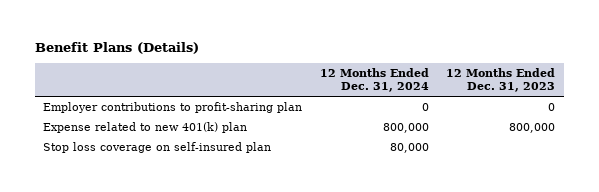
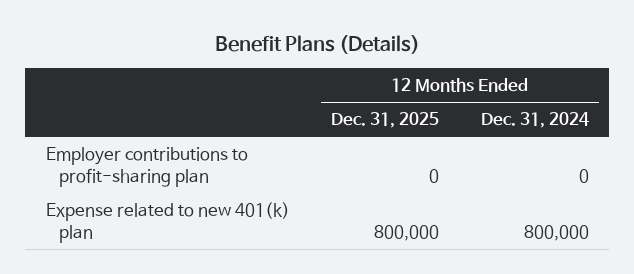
[446,67,556,93] 12 Months Ended Dec. 31, 2023 -> none
none -> [331,112,440,129] Dec. 31, 2025
[43,141,272,153] Stop loss coverage on self-insured plan -> none

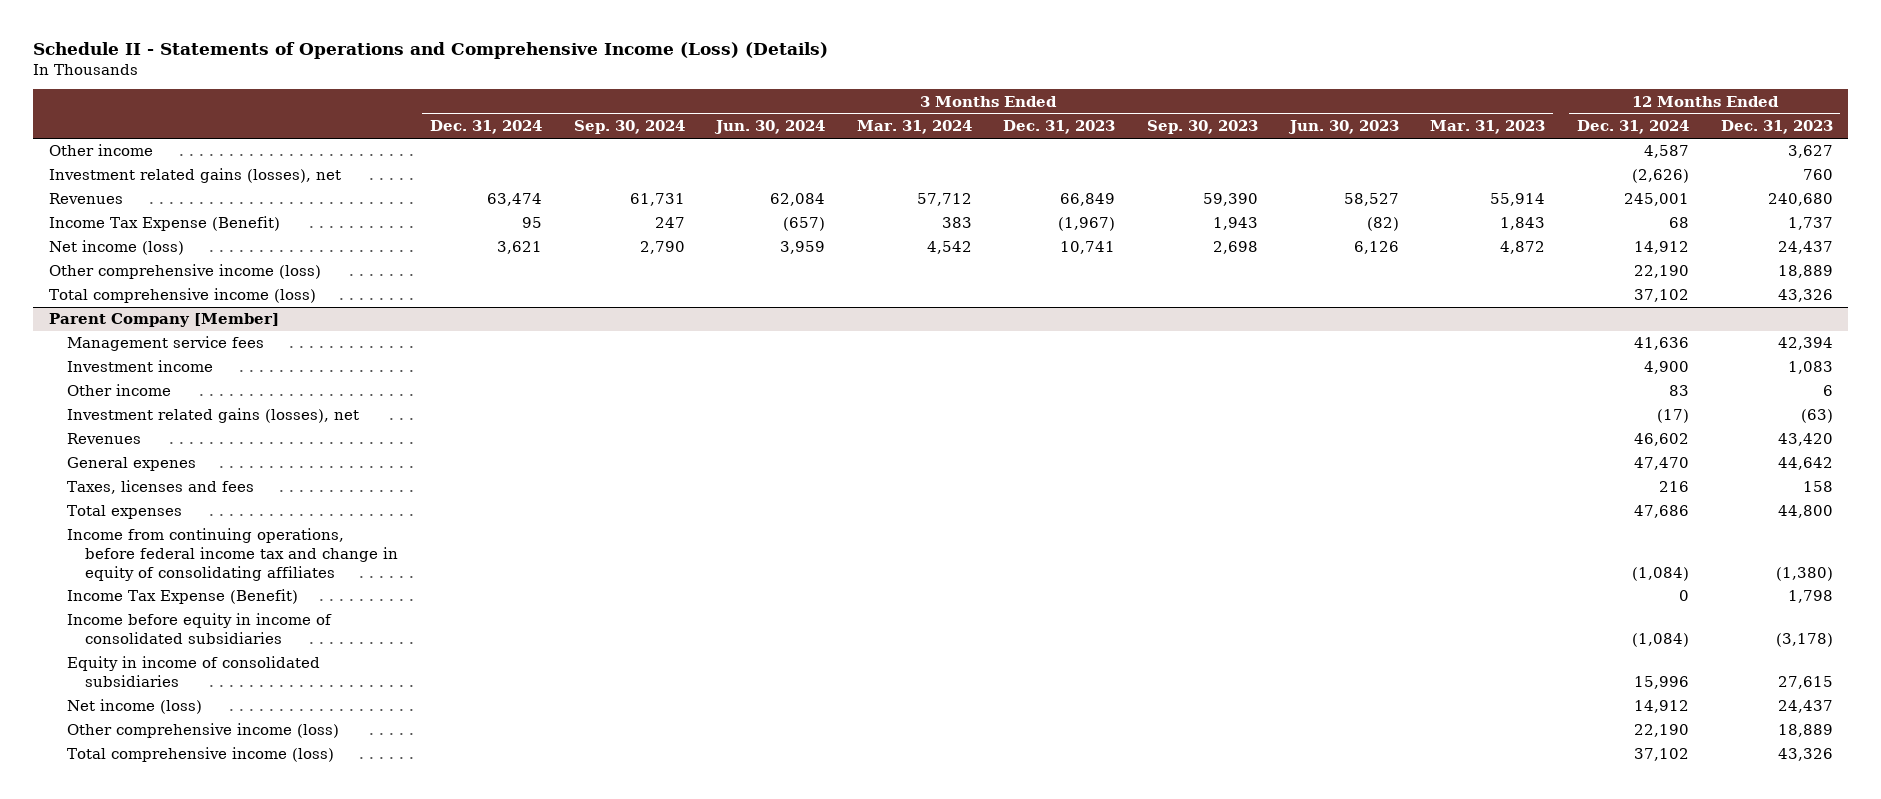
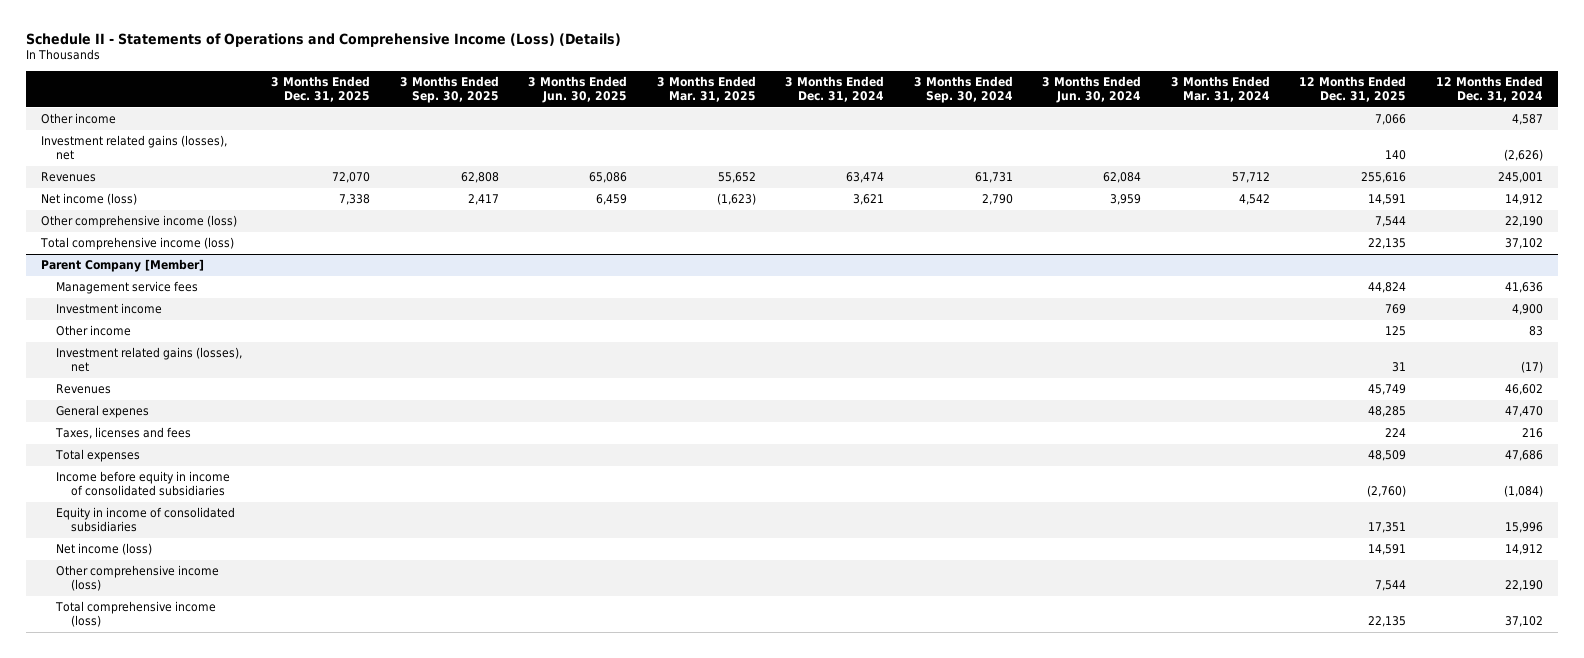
[1003,120,1116,135] Dec. 31, 2023 -> none
[1147,120,1259,135] Sep. 30, 2023 -> none
[1287,120,1399,135] Jun. 30, 2023 -> none
[1430,120,1546,135] Mar. 31, 2023 -> none
[1720,120,1833,135] Dec. 31, 2023 -> none
none -> [271,76,371,103] 3 Months Ended Dec. 31, 2025
none -> [399,76,499,104] 3 Months Ended Sep. 30, 2025
none -> [528,76,628,104] 3 Months Ended Jun. 30, 2025
none -> [656,76,756,103] 3 Months Ended Mar. 31, 2025
none -> [1299,76,1407,103] 12 Months Ended Dec. 31, 2025
[48,216,280,232] Income Tax Expense (Benefit) -> none
[67,528,399,581] Income from continuing operations, before federal income tax and change in equity of consolidating affiliates -> none
[67,589,299,605] Income Tax Expense (Benefit) -> none

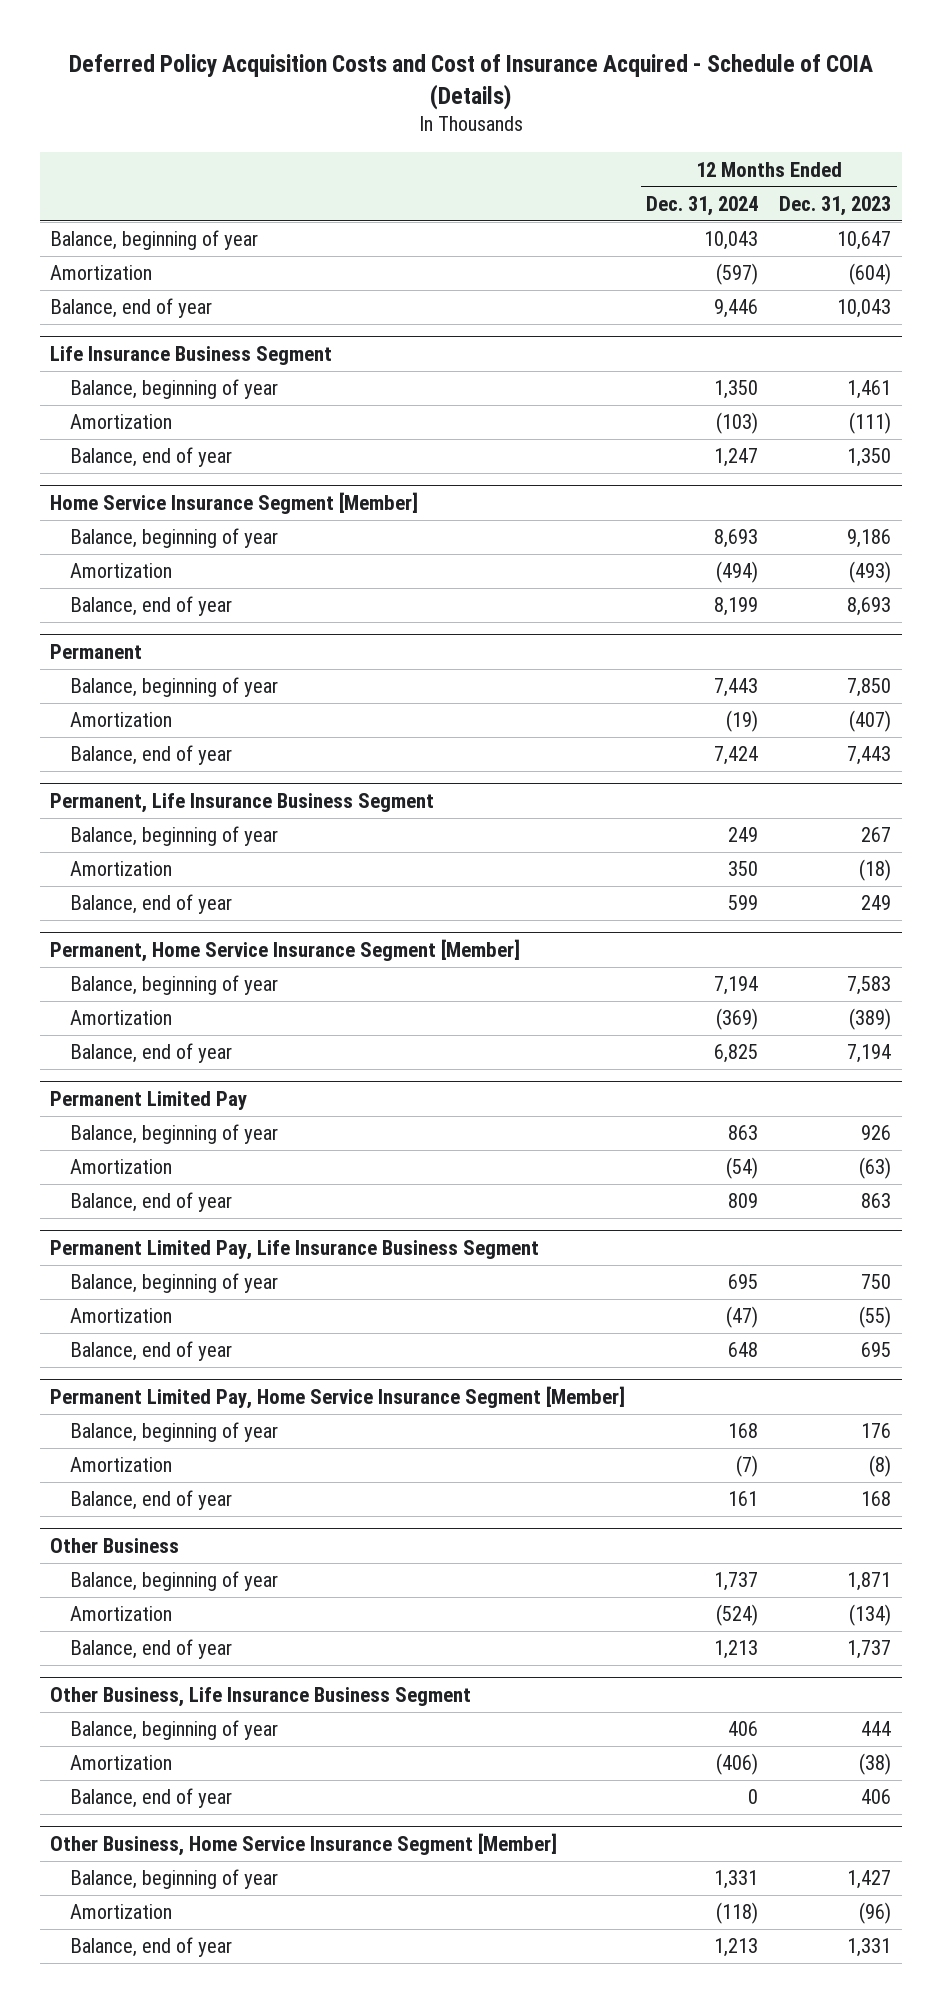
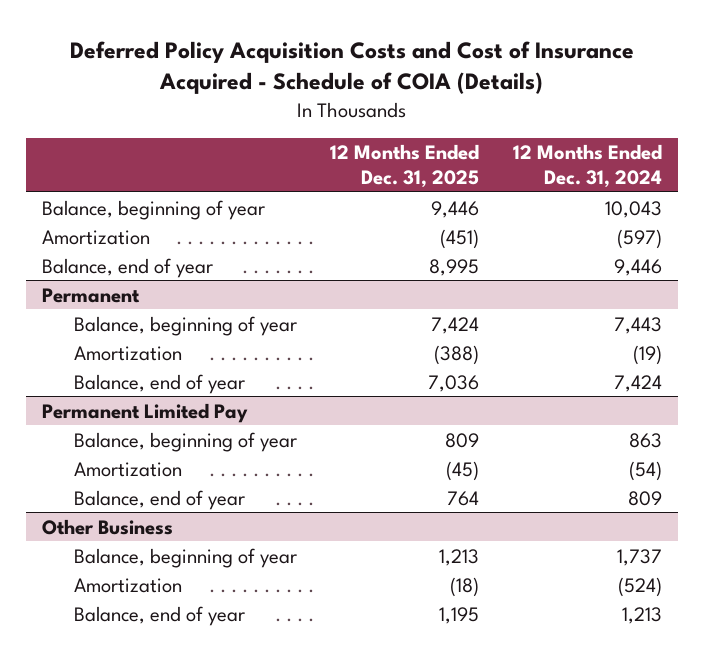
[779,195,892,216] Dec. 31, 2023 -> none
none -> [330,144,480,188] 12 Months Ended Dec. 31, 2025
[50,346,333,366] Life Insurance Business Segment -> none
[69,379,278,400] Balance, beginning of year -> none
[69,414,172,430] Amortization -> none
[69,447,232,468] Balance, end of year -> none
[50,492,419,515] Home Service Insurance Segment [Member] -> none
[69,528,278,549] Balance, beginning of year -> none
[69,563,172,579] Amortization -> none
[69,596,232,617] Balance, end of year -> none
[50,793,435,814] Permanent, Life Insurance Business Segment -> none
[69,826,278,847] Balance, beginning of year -> none
[69,861,172,877] Amortization -> none
[69,894,232,915] Balance, end of year -> none
[50,939,521,963] Permanent, Home Service Insurance Segment [Member] -> none
[69,975,278,996] Balance, beginning of year -> none
[69,1010,172,1026] Amortization -> none
[69,1043,232,1064] Balance, end of year -> none
[50,1240,540,1261] Permanent Limited Pay, Life Insurance Business Segment -> none
[69,1273,278,1294] Balance, beginning of year -> none
[69,1308,172,1324] Amortization -> none
[69,1341,232,1362] Balance, end of year -> none
[50,1386,626,1410] Permanent Limited Pay, Home Service Insurance Segment [Member] -> none
[69,1422,278,1443] Balance, beginning of year -> none
[69,1457,172,1473] Amortization -> none
[69,1490,232,1511] Balance, end of year -> none
[50,1687,472,1708] Other Business, Life Insurance Business Segment -> none
[69,1720,278,1741] Balance, beginning of year -> none
[69,1755,172,1771] Amortization -> none
[69,1788,232,1809] Balance, end of year -> none
[50,1833,558,1857] Other Business, Home Service Insurance Segment [Member] -> none
[69,1869,278,1890] Balance, beginning of year -> none
[69,1904,172,1920] Amortization -> none
[69,1937,232,1958] Balance, end of year -> none

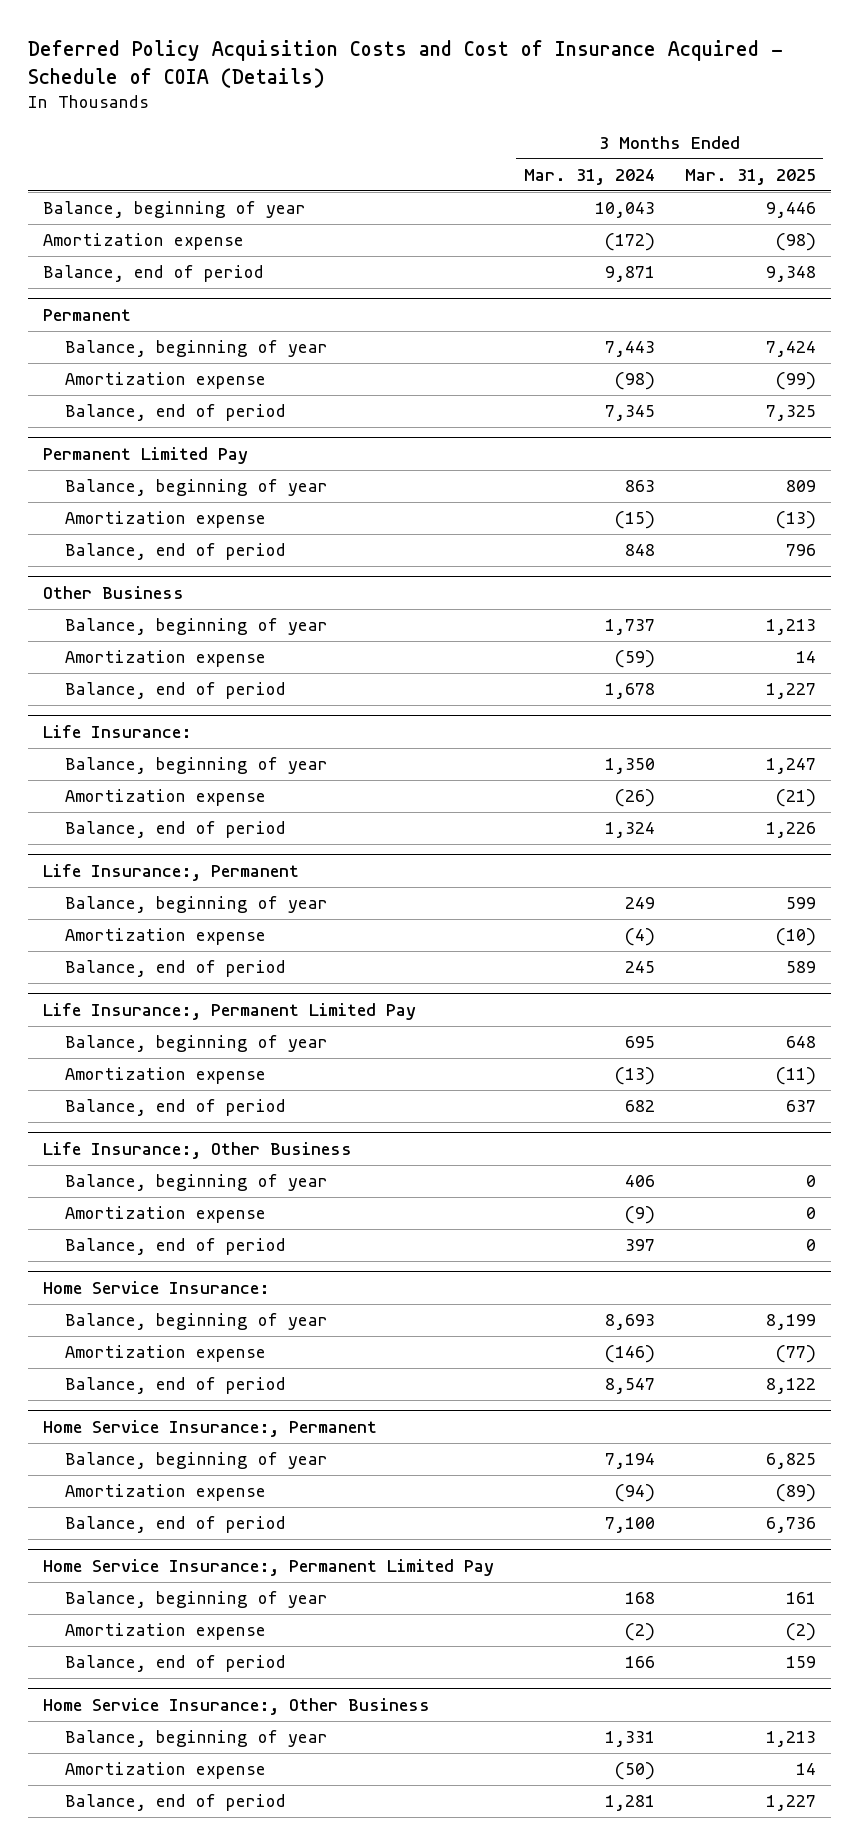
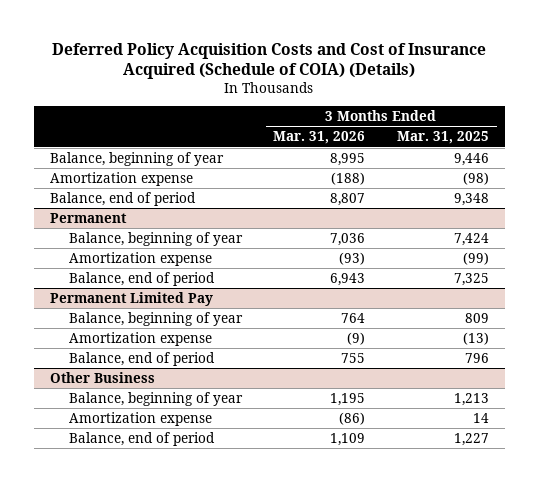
[27,39,783,88] Deferred Policy Acquisition Costs and Cost of Insurance Acquired - Schedule of COIA (Details) -> [52,42,487,80] Deferred Policy Acquisition Costs and Cost of Insurance Acquired (Schedule of COIA) (Details)
[523,168,655,185] Mar. 31, 2024 -> none
none -> [273,131,366,145] Mar. 31, 2026
[42,725,192,739] Life Insurance: -> none
[65,757,329,775] Balance, beginning of year -> none
[65,789,267,807] Amortization expense -> none
[65,821,287,839] Balance, end of period -> none
[42,864,299,882] Life Insurance:, Permanent -> none
[65,896,329,914] Balance, beginning of year -> none
[65,928,267,946] Amortization expense -> none
[65,960,287,978] Balance, end of period -> none
[42,1003,416,1021] Life Insurance:, Permanent Limited Pay -> none
[65,1035,329,1053] Balance, beginning of year -> none
[65,1067,267,1085] Amortization expense -> none
[65,1099,287,1117] Balance, end of period -> none
[42,1142,352,1160] Life Insurance:, Other Business -> none
[65,1174,329,1192] Balance, beginning of year -> none
[65,1206,267,1224] Amortization expense -> none
[65,1238,287,1256] Balance, end of period -> none
[42,1281,270,1295] Home Service Insurance: -> none
[65,1313,329,1331] Balance, beginning of year -> none
[65,1345,267,1363] Amortization expense -> none
[65,1377,287,1395] Balance, end of period -> none
[42,1420,377,1438] Home Service Insurance:, Permanent -> none
[65,1452,329,1470] Balance, beginning of year -> none
[65,1484,267,1502] Amortization expense -> none
[65,1516,287,1534] Balance, end of period -> none
[42,1559,494,1577] Home Service Insurance:, Permanent Limited Pay -> none
[65,1591,329,1609] Balance, beginning of year -> none
[65,1623,267,1641] Amortization expense -> none
[65,1655,287,1673] Balance, end of period -> none
[42,1698,430,1716] Home Service Insurance:, Other Business -> none
[65,1730,329,1748] Balance, beginning of year -> none
[65,1762,267,1780] Amortization expense -> none
[65,1794,287,1812] Balance, end of period -> none

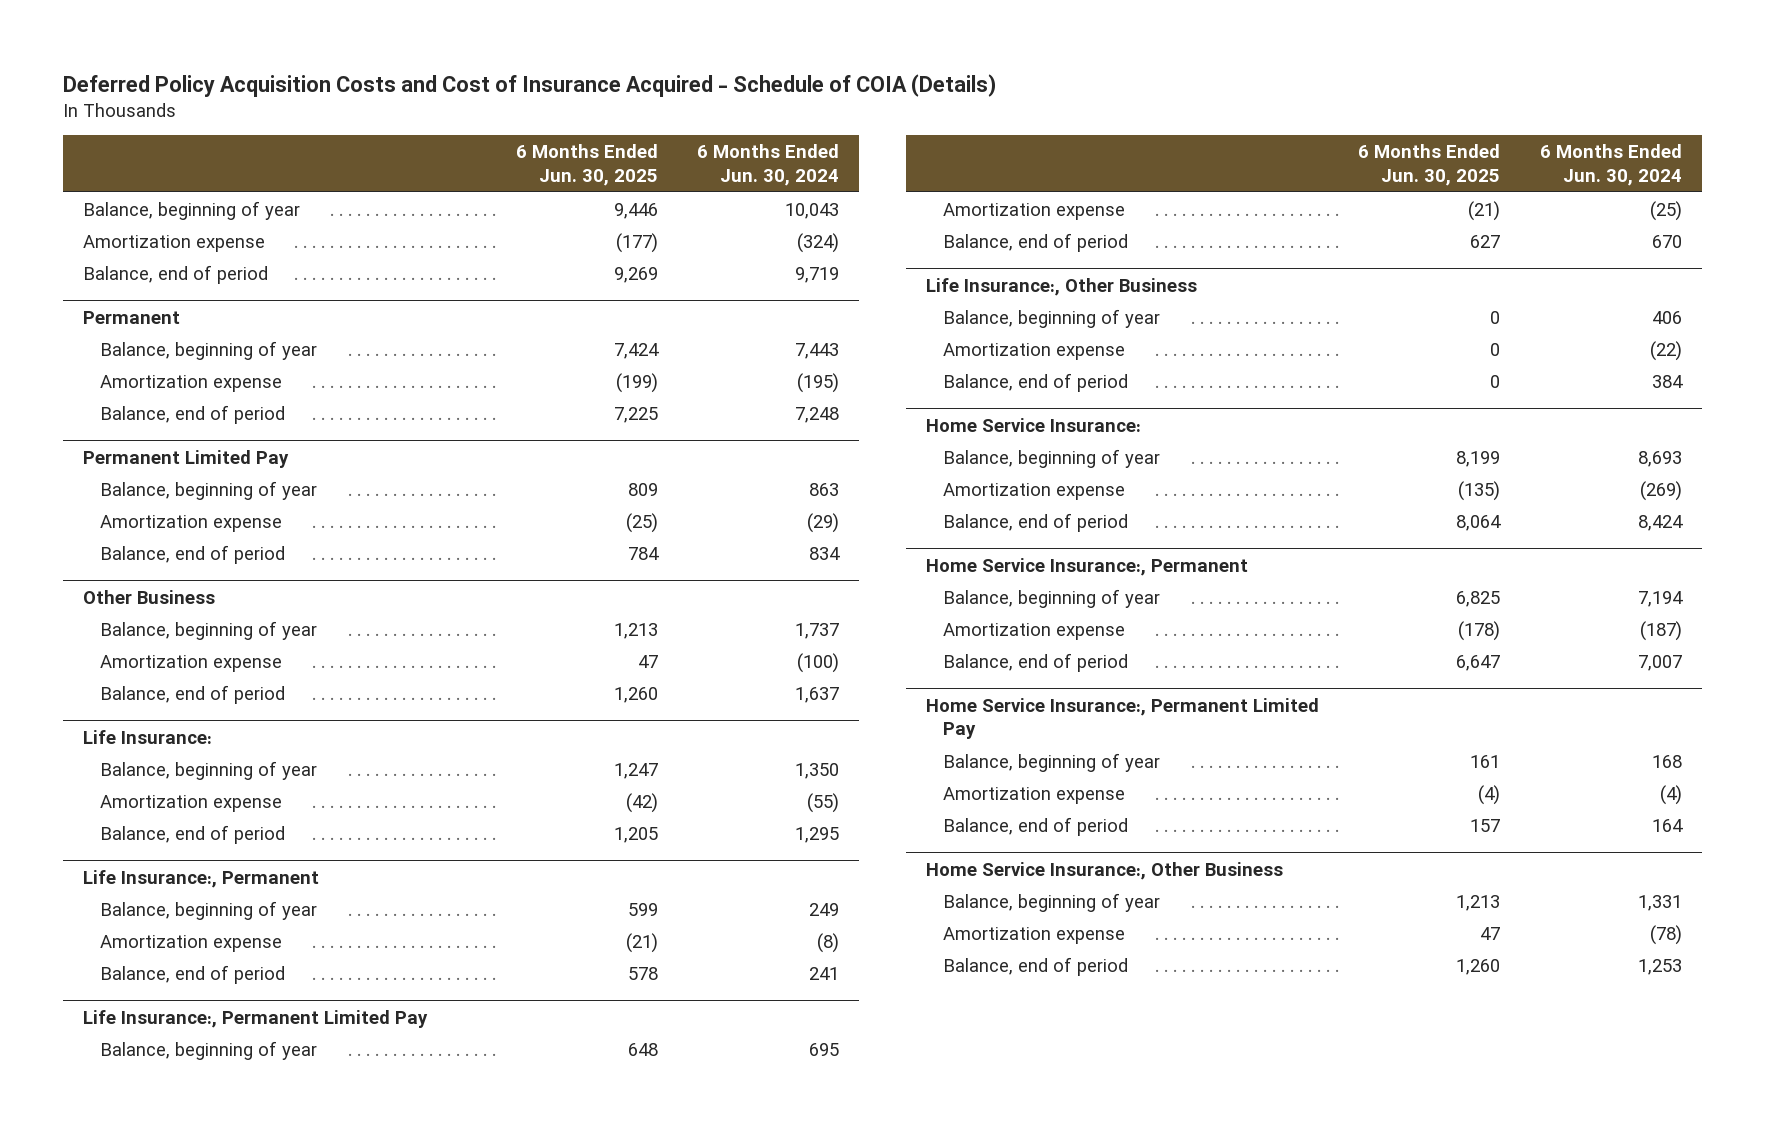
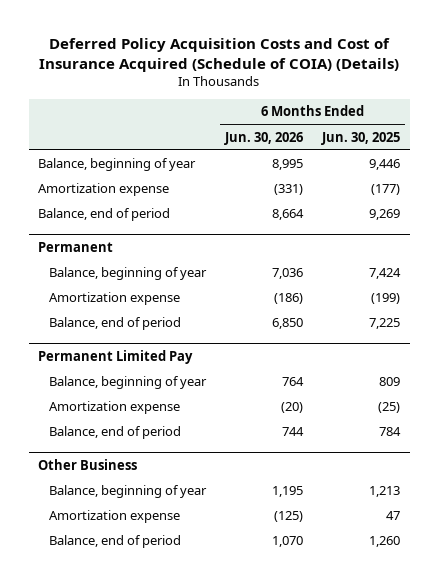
[62,73,996,97] Deferred Policy Acquisition Costs and Cost of Insurance Acquired - Schedule of COIA (Details) -> [39,37,400,72] Deferred Policy Acquisition Costs and Cost of Insurance Acquired (Schedule of COIA) (Details)
[697,144,840,187] 6 Months Ended Jun. 30, 2024 -> none
none -> [223,131,303,145] Jun. 30, 2026
[82,729,212,744] Life Insurance: -> none
[99,760,317,780] Balance, beginning of year -> none
[99,794,282,812] Amortization expense -> none
[99,824,285,844] Balance, end of period -> none
[82,869,319,888] Life Insurance:, Permanent -> none
[99,900,317,920] Balance, beginning of year -> none
[99,934,282,952] Amortization expense -> none
[99,964,285,984] Balance, end of period -> none
[82,1009,428,1028] Life Insurance:, Permanent Limited Pay -> none
[99,1040,317,1060] Balance, beginning of year -> none
[942,202,1125,220] Amortization expense -> none
[942,232,1128,252] Balance, end of period -> none
[925,277,1197,296] Life Insurance:, Other Business -> none
[942,308,1160,328] Balance, beginning of year -> none
[942,342,1125,360] Amortization expense -> none
[942,372,1128,392] Balance, end of period -> none
[925,417,1141,432] Home Service Insurance: -> none
[942,448,1160,468] Balance, beginning of year -> none
[942,482,1125,500] Amortization expense -> none
[942,512,1128,532] Balance, end of period -> none
[925,557,1248,576] Home Service Insurance:, Permanent -> none
[942,588,1160,608] Balance, beginning of year -> none
[942,622,1125,640] Amortization expense -> none
[942,652,1128,672] Balance, end of period -> none
[925,697,1319,740] Home Service Insurance:, Permanent Limited Pay -> none
[942,752,1160,772] Balance, beginning of year -> none
[942,786,1125,804] Amortization expense -> none
[942,816,1128,836] Balance, end of period -> none
[925,861,1283,880] Home Service Insurance:, Other Business -> none
[942,892,1160,912] Balance, beginning of year -> none
[942,926,1125,944] Amortization expense -> none
[942,956,1128,976] Balance, end of period -> none

